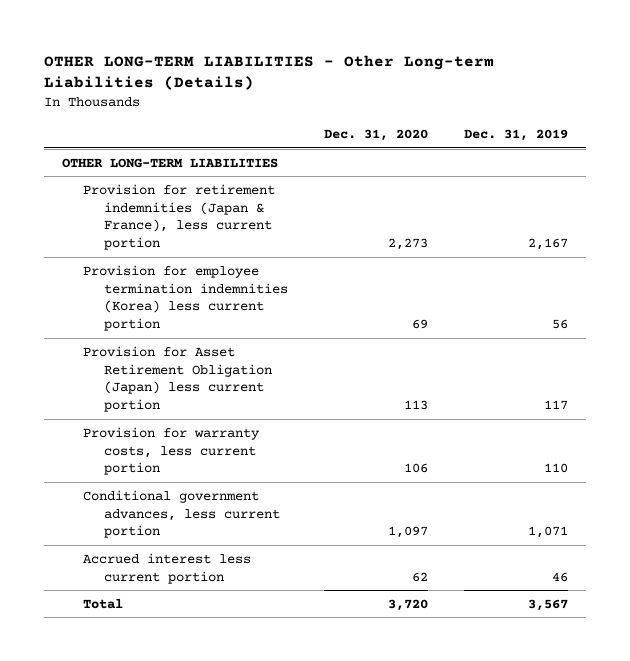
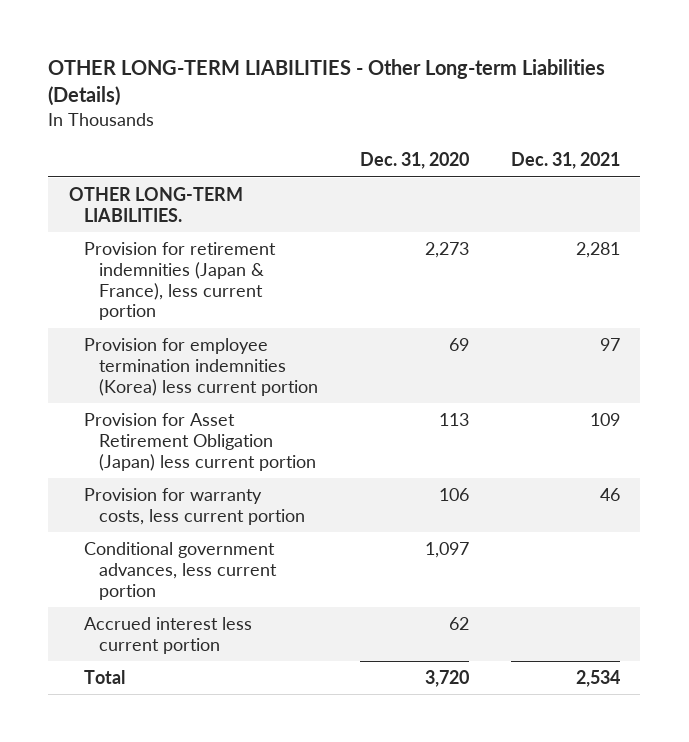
[463,129,568,142] Dec. 31, 2019 -> none
none -> [510,152,620,170] Dec. 31, 2021
[61,157,278,168] OTHER LONG-TERM LIABILITIES -> [69,186,244,222] OTHER LONG-TERM LIABILITIES.

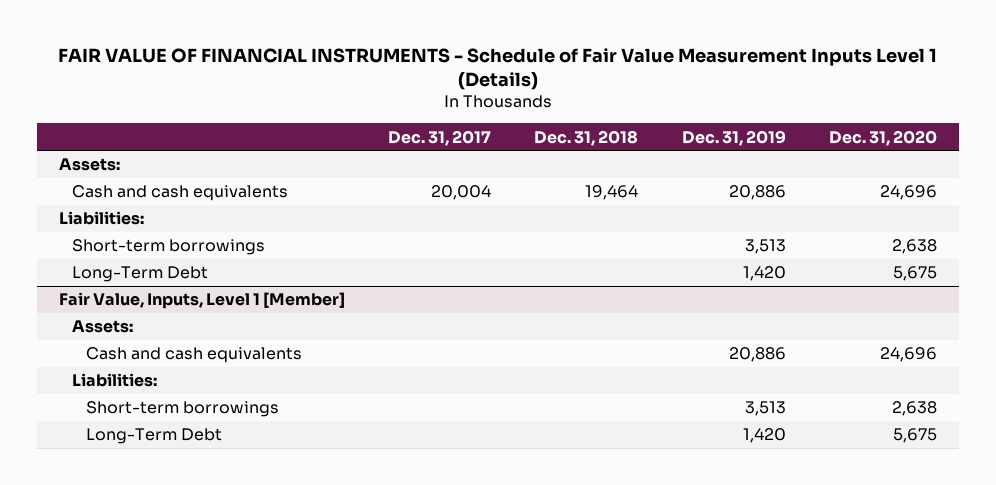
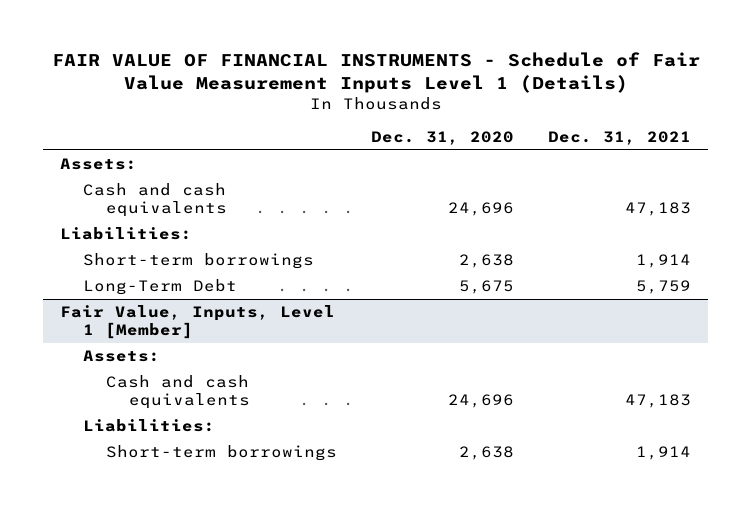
[388,129,492,146] Dec. 31, 2017 -> none
[534,129,639,146] Dec. 31, 2018 -> none
[681,129,786,146] Dec. 31, 2019 -> none
none -> [548,131,692,146] Dec. 31, 2021
[86,428,223,445] Long-Term Debt -> none

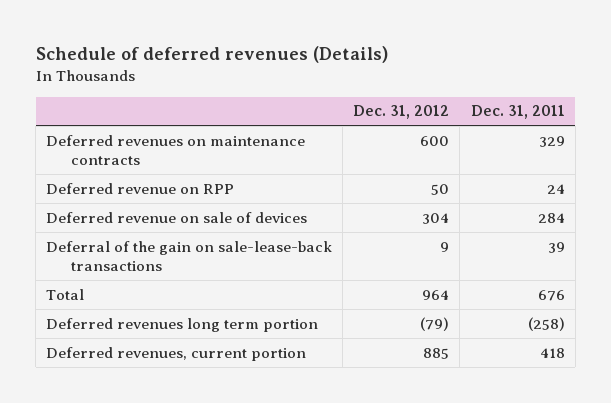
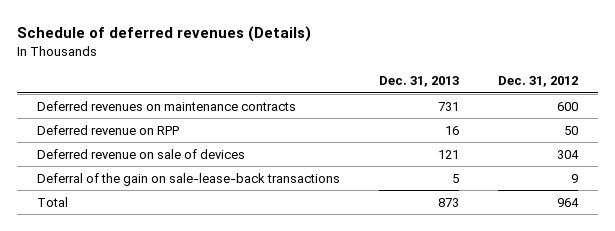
[470,105,565,120] Dec. 31, 2011 -> none
none -> [379,76,460,88] Dec. 31, 2013
[46,317,319,332] Deferred revenues long term portion -> none
[46,346,307,361] Deferred revenues, current portion -> none

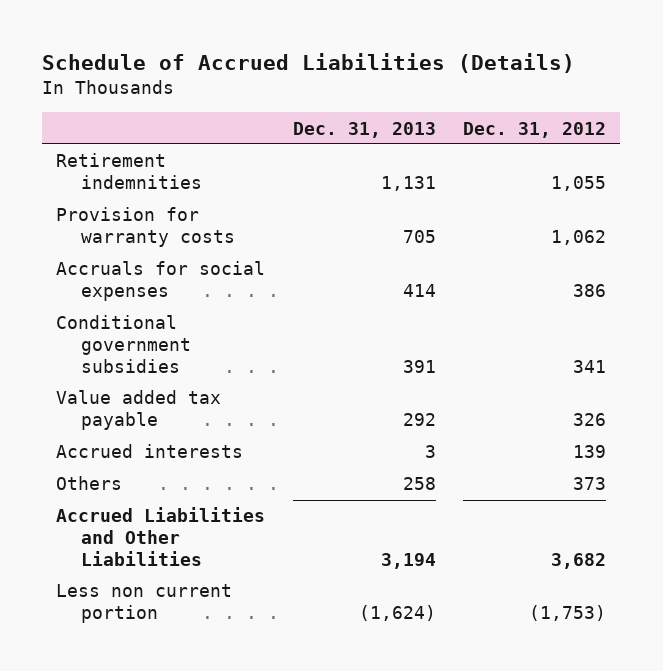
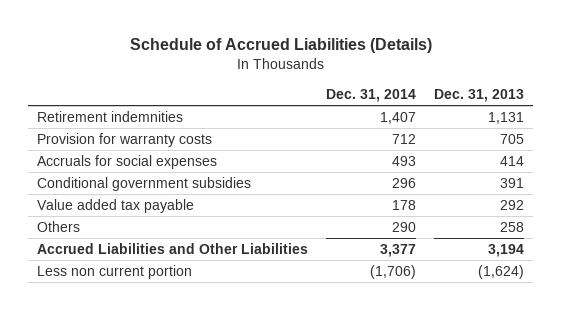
[463,121,607,138] Dec. 31, 2012 -> none
none -> [326,88,417,102] Dec. 31, 2014
[56,444,244,459] Accrued interests -> none

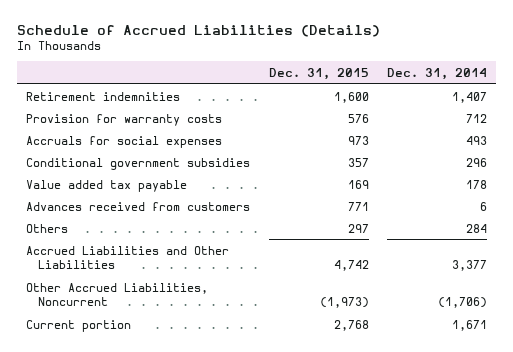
[433,88,524,102] Dec. 31, 2013 -> none
none -> [268,67,369,80] Dec. 31, 2015
none -> [26,201,251,211] Advances received from customers
[392,221,417,232] 290 -> [466,223,488,233] 284
[37,264,193,279] Less non current portion -> [26,282,209,307] Other Accrued Liabilities, Noncurrent
none -> [26,319,132,332] Current portion

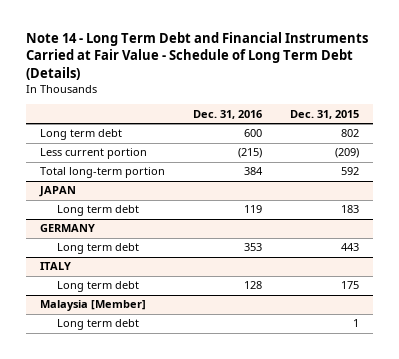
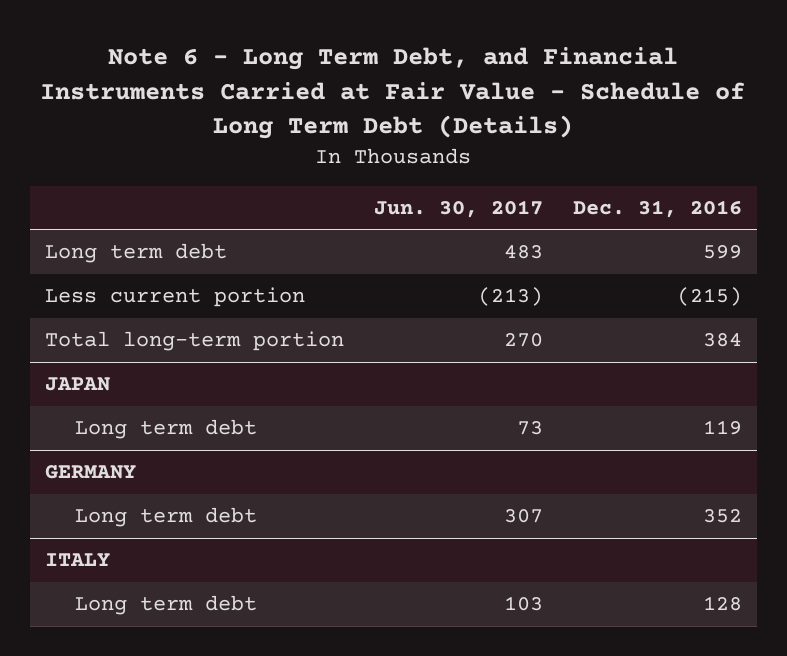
[25,32,368,80] Note 14 - Long Term Debt and Financial Instruments Carried at Fair Value - Schedule of Long Term Debt (Details) -> [40,47,746,140] Note 6 - Long Term Debt, and Financial Instruments Carried at Fair Value - Schedule of Long Term Debt (Details)
[289,109,359,119] Dec. 31, 2015 -> none
none -> [373,199,543,218] Jun. 30, 2017
[243,129,262,138] 600 -> [703,245,743,260] 599
[243,243,262,252] 353 -> [703,509,743,524] 352
[39,300,146,312] Malaysia [Member] -> none
[57,319,140,331] Long term debt -> none

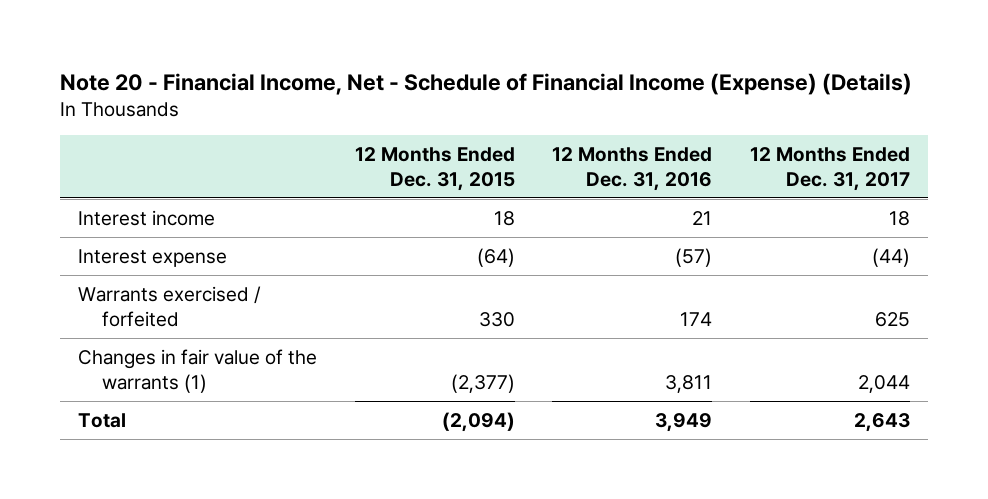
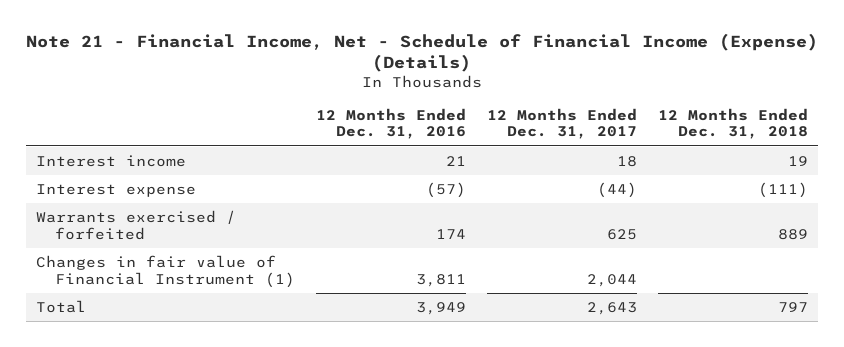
[59,72,912,95] Note 20 - Financial Income, Net - Schedule of Financial Income (Expense) (Details) -> [26,33,819,73] Note 21 - Financial Income, Net - Schedule of Financial Income (Expense) (Details)
[354,146,515,191] 12 Months Ended Dec. 31, 2015 -> none
none -> [657,107,808,140] 12 Months Ended Dec. 31, 2018
[78,348,318,393] Changes in fair value of the warrants (1) -> [36,254,296,288] Changes in fair value of Financial Instrument (1)

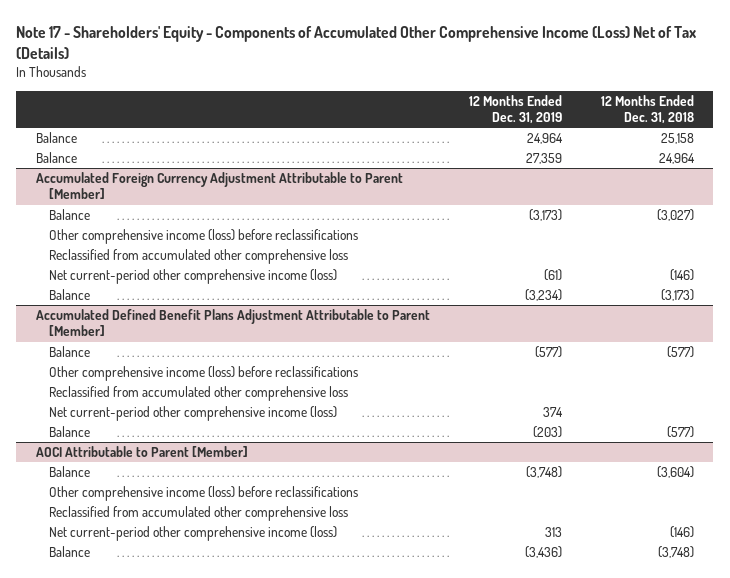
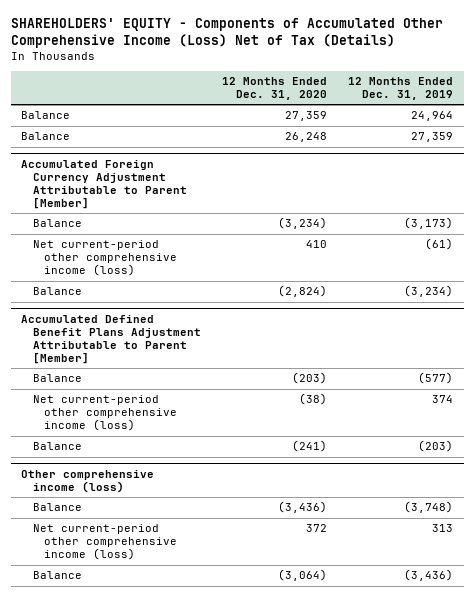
[16,25,697,59] Note 17 - Shareholders' Equity - Components of Accumulated Other Comprehensive Income (Loss) Net of Tax (Details) -> [10,17,443,48] SHAREHOLDERS' EQUITY - Components of Accumulated Other Comprehensive Income (Loss) Net of Tax (Details)
[600,94,694,124] 12 Months Ended Dec. 31, 2018 -> none
none -> [221,77,327,101] 12 Months Ended Dec. 31, 2020
[49,229,359,245] Other comprehensive income (loss) before reclassifications -> none
[49,249,349,265] Reclassified from accumulated other comprehensive loss -> none
[49,366,359,382] Other comprehensive income (loss) before reclassifications -> none
[49,386,349,402] Reclassified from accumulated other comprehensive loss -> none
[35,446,248,458] AOCI Attributable to Parent [Member] -> [21,469,155,493] Other comprehensive income (loss)
[49,486,359,502] Other comprehensive income (loss) before reclassifications -> none
[49,506,349,522] Reclassified from accumulated other comprehensive loss -> none

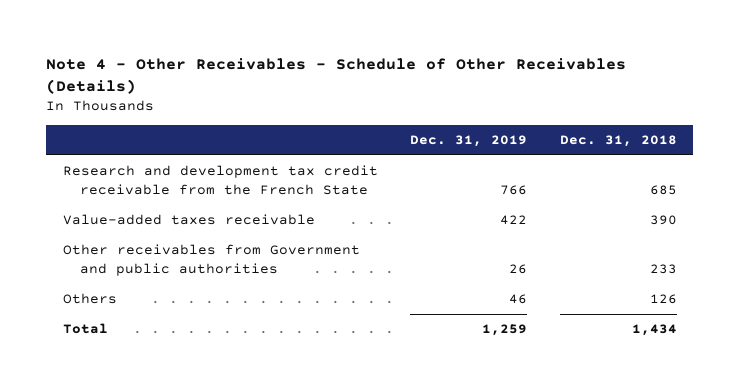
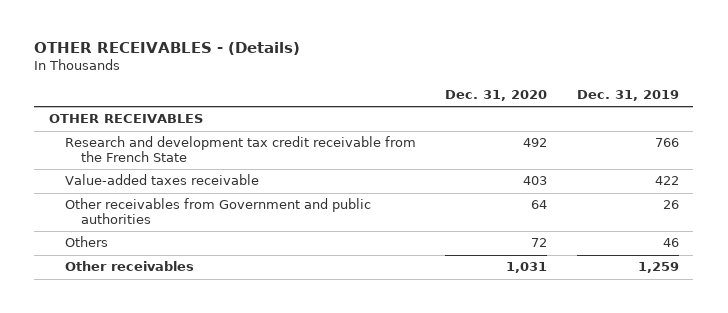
[46,57,627,95] Note 4 - Other Receivables - Schedule of Other Receivables (Details) -> [34,42,301,56] OTHER RECEIVABLES - (Details)
[559,135,677,148] Dec. 31, 2018 -> none
none -> [445,89,548,101] Dec. 31, 2020
none -> [48,114,203,124] OTHER RECEIVABLES
[62,323,108,335] Total -> [64,261,194,272] Other receivables

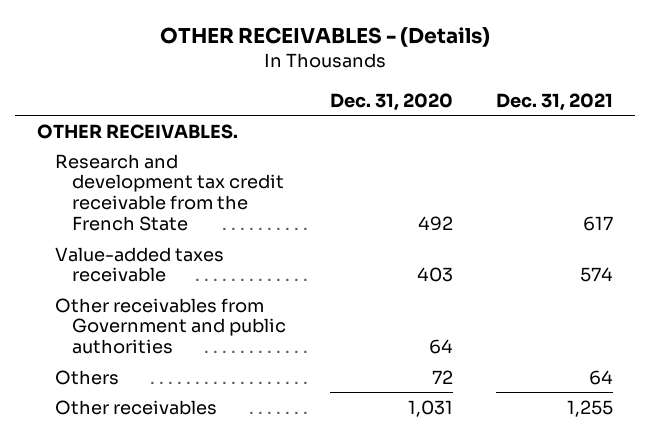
[576,89,679,101] Dec. 31, 2019 -> none
none -> [496,92,614,111] Dec. 31, 2021
[48,114,203,124] OTHER RECEIVABLES -> [37,123,239,139] OTHER RECEIVABLES.

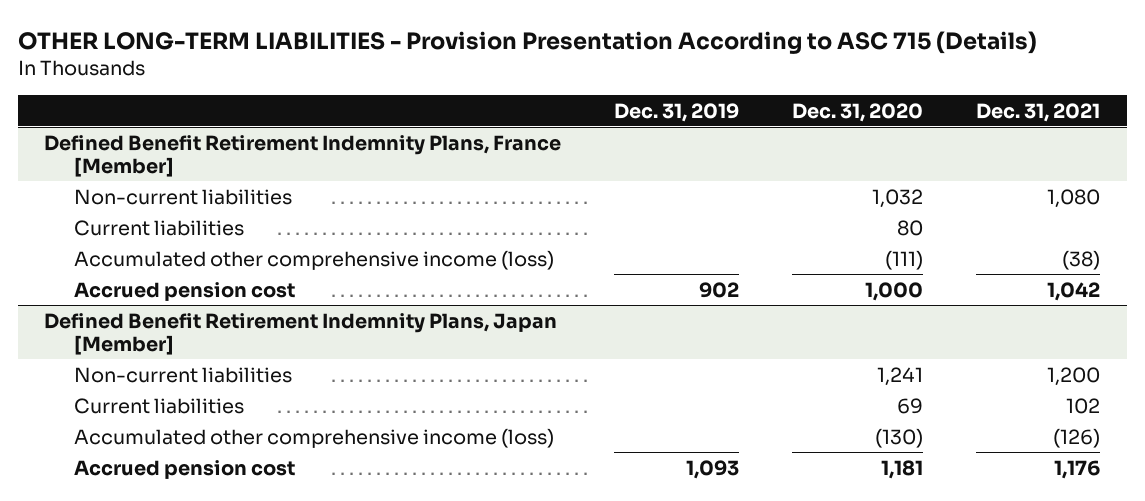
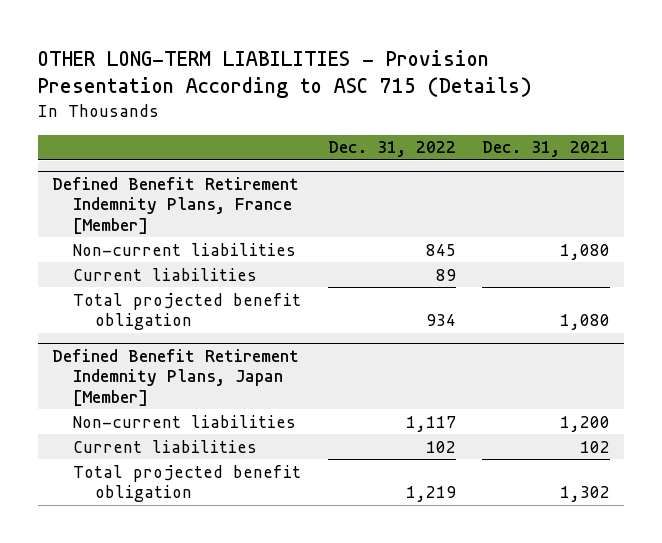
[614,102,740,122] Dec. 31, 2019 -> none
[792,102,924,122] Dec. 31, 2020 -> none
none -> [327,141,456,158] Dec. 31, 2022
[73,249,554,270] Accumulated other comprehensive income (loss) -> none
[73,281,295,301] Accrued pension cost -> none
none -> [73,292,302,331] Total projected benefit obligation
[73,427,554,448] Accumulated other comprehensive income (loss) -> none
[73,459,295,479] Accrued pension cost -> none
none -> [73,464,302,503] Total projected benefit obligation

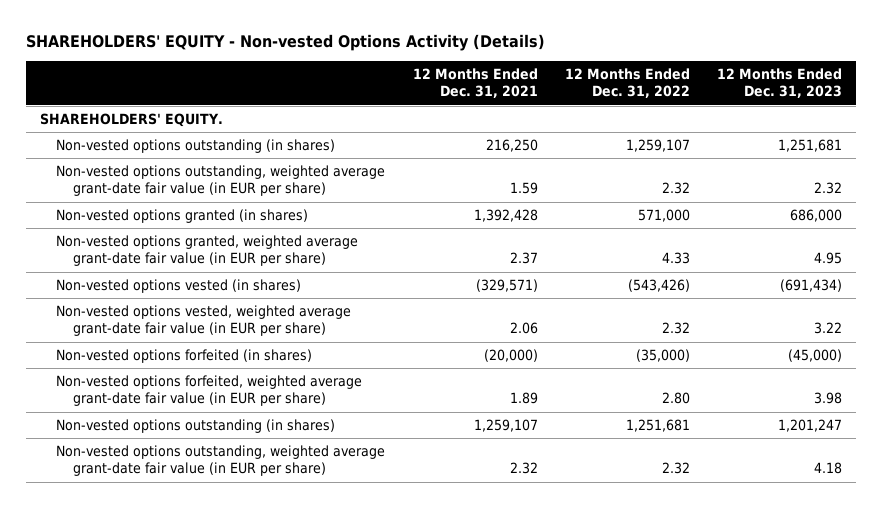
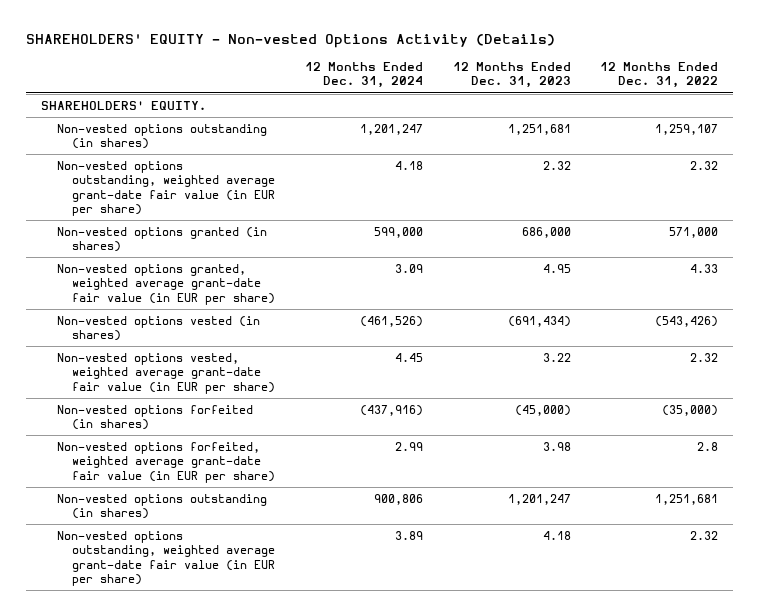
[412,68,538,99] 12 Months Ended Dec. 31, 2021 -> none
none -> [304,62,423,89] 12 Months Ended Dec. 31, 2024
[661,392,690,405] 2.80 -> [697,441,719,451] 2.8

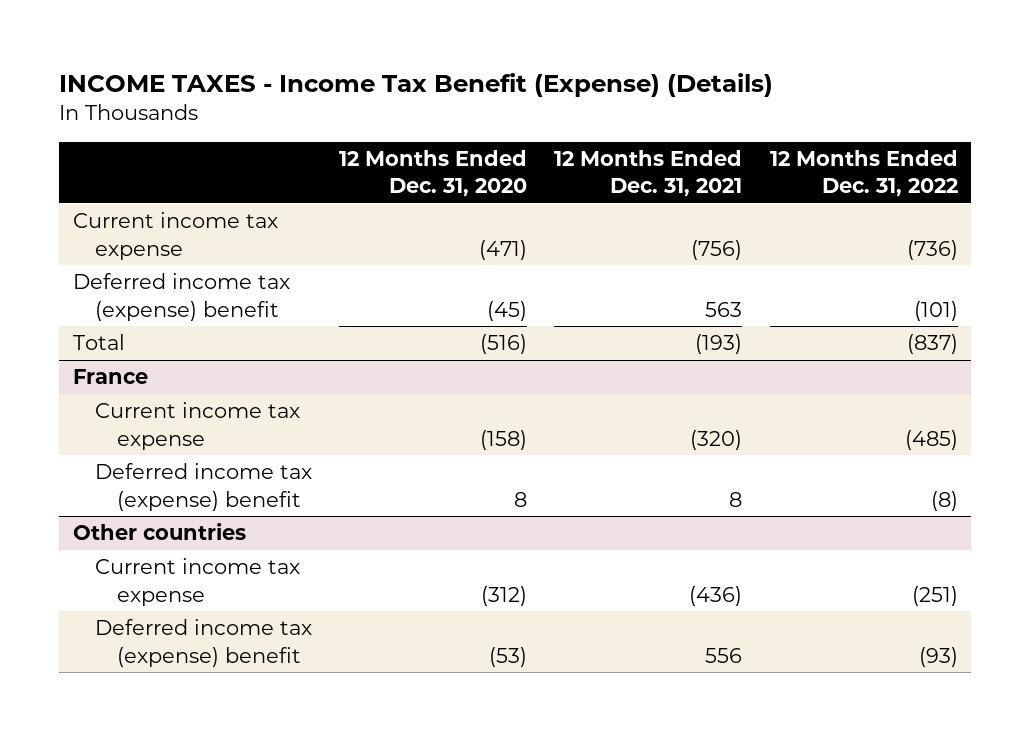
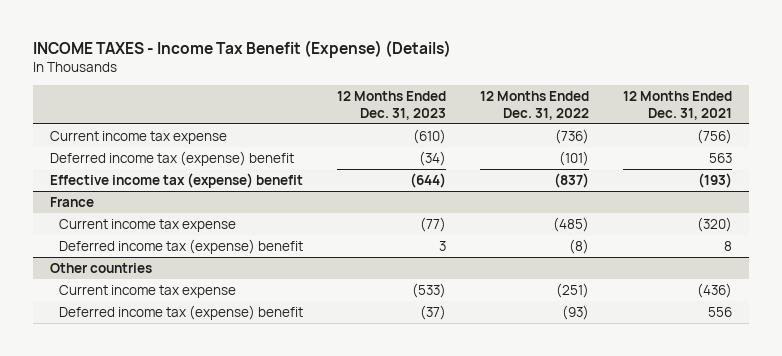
[338,149,527,198] 12 Months Ended Dec. 31, 2020 -> none
none -> [337,91,447,120] 12 Months Ended Dec. 31, 2023
[72,334,125,351] Total -> [49,172,303,188] Effective income tax (expense) benefit

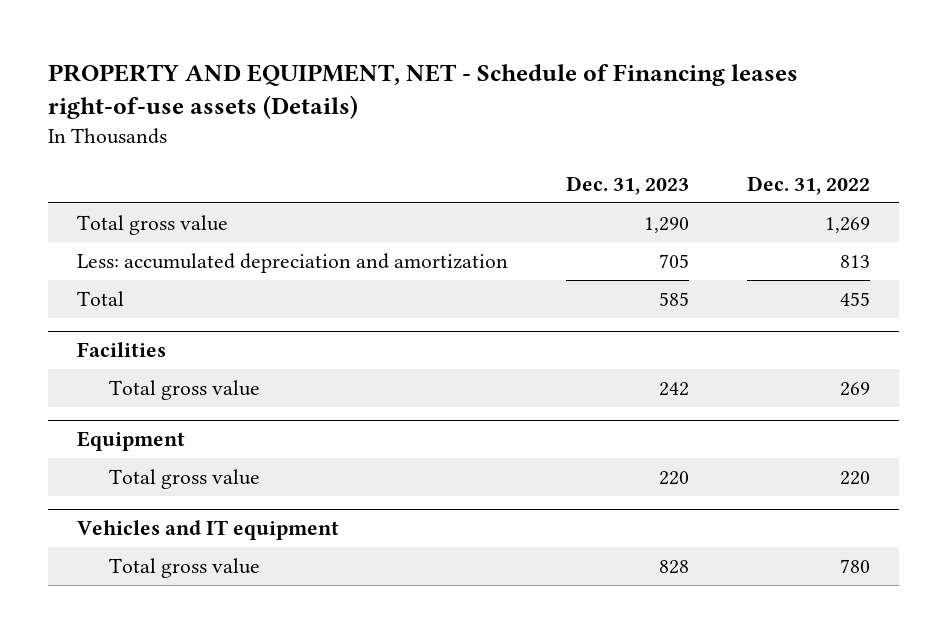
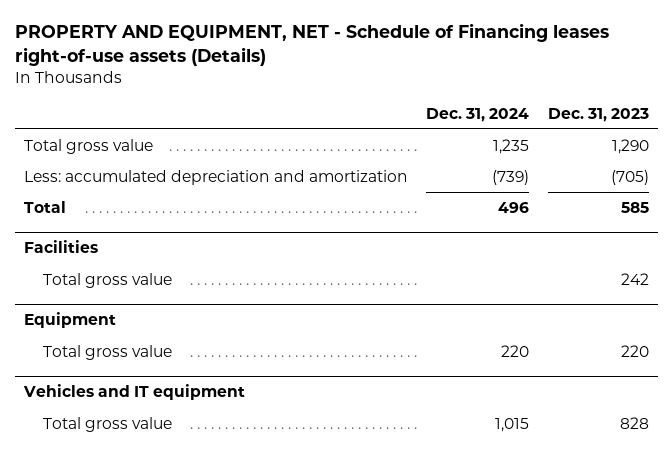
[746,175,870,195] Dec. 31, 2022 -> none
none -> [426,107,530,122] Dec. 31, 2024
[658,253,689,268] 705 -> [610,169,649,185] (705)

